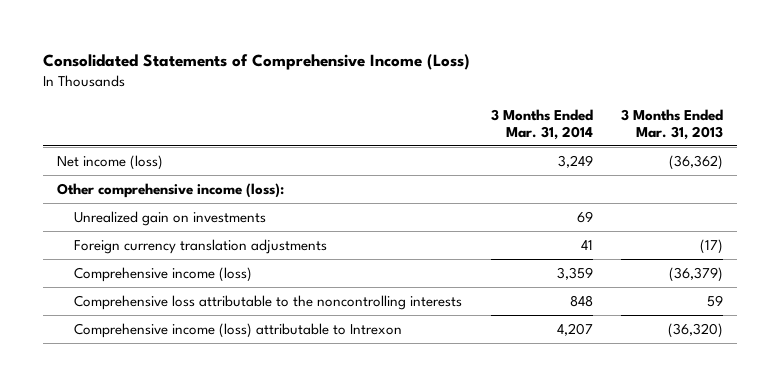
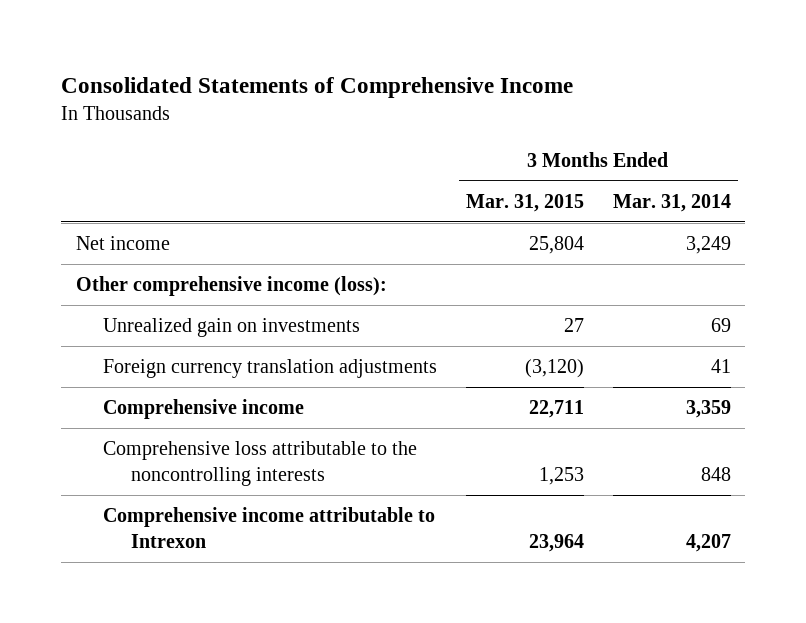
[43,54,471,71] Consolidated Statements of Comprehensive Income (Loss) -> [61,76,574,98] Consolidated Statements of Comprehensive Income
[620,108,723,140] 3 Months Ended Mar. 31, 2013 -> none
none -> [466,193,585,212] Mar. 31, 2015
[57,154,164,170] Net income (loss) -> [75,235,170,250] Net income
[74,266,253,282] Comprehensive income (loss) -> [103,398,305,419] Comprehensive income
[74,322,403,338] Comprehensive income (loss) attributable to Intrexon -> [103,506,436,548] Comprehensive income attributable to Intrexon

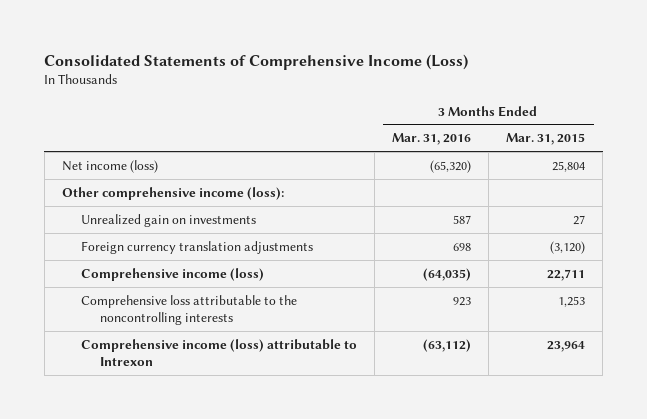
[61,76,574,98] Consolidated Statements of Comprehensive Income -> [44,53,469,70] Consolidated Statements of Comprehensive Income (Loss)
[612,193,731,212] Mar. 31, 2014 -> none
none -> [391,133,471,146] Mar. 31, 2016
[75,235,170,250] Net income -> [61,159,158,173] Net income (loss)
[103,398,305,419] Comprehensive income -> [80,267,264,281] Comprehensive income (loss)
[103,506,436,548] Comprehensive income attributable to Intrexon -> [80,338,357,367] Comprehensive income (loss) attributable to Intrexon

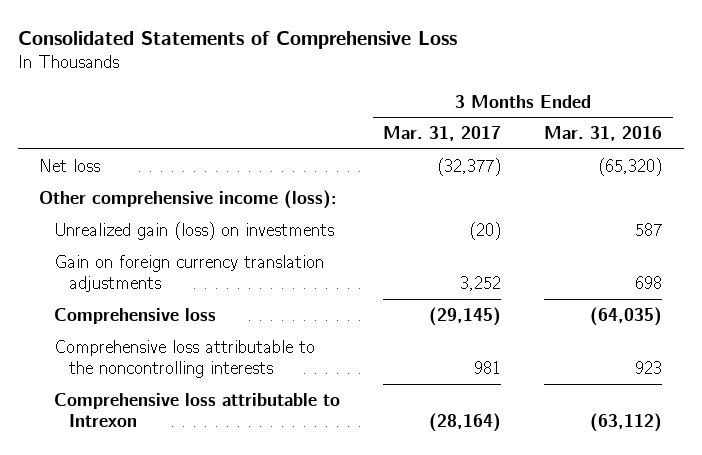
[44,53,469,70] Consolidated Statements of Comprehensive Income (Loss) -> [17,30,457,49] Consolidated Statements of Comprehensive Loss
[505,133,585,146] Mar. 31, 2015 -> none
none -> [383,126,502,142] Mar. 31, 2017
[61,159,158,173] Net income (loss) -> [39,158,101,172] Net loss
[80,213,256,227] Unrealized gain on investments -> [54,221,335,240] Unrealized gain (loss) on investments
[80,240,313,254] Foreign currency translation adjustments -> [54,254,325,292] Gain on foreign currency translation adjustments
[80,267,264,281] Comprehensive income (loss) -> [54,307,217,324] Comprehensive loss
[80,338,357,367] Comprehensive income (loss) attributable to Intrexon -> [54,392,341,427] Comprehensive loss attributable to Intrexon

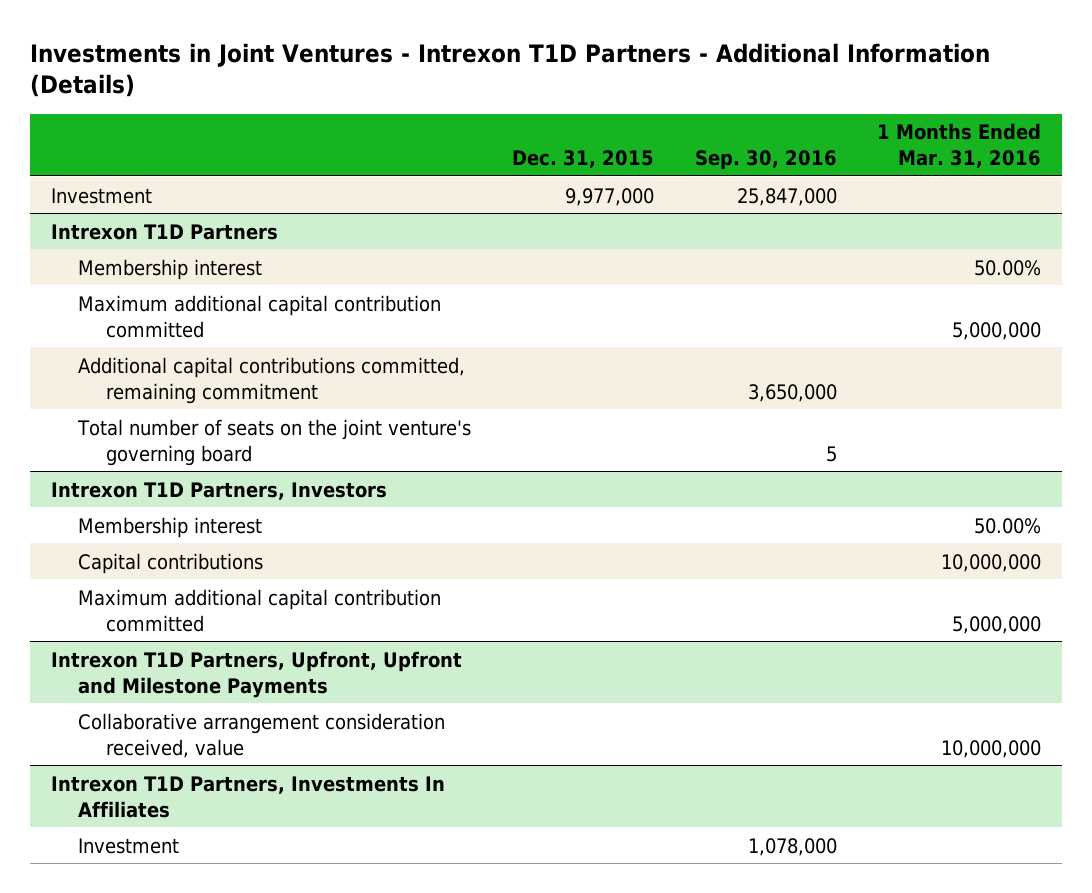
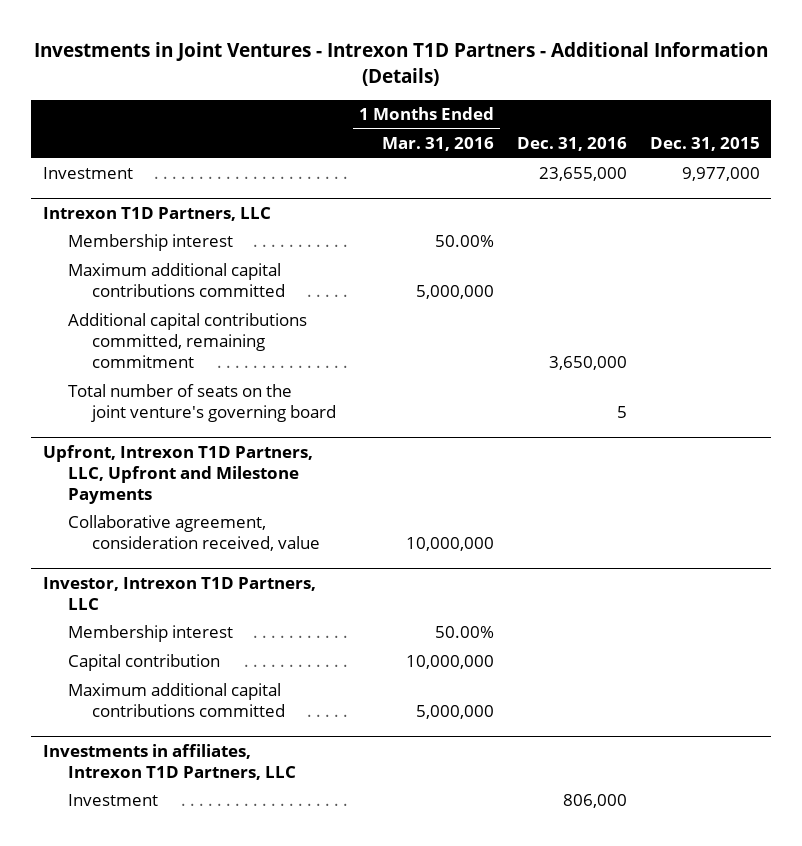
[694,150,837,171] Sep. 30, 2016 -> none
none -> [516,137,627,152] Dec. 31, 2016
[50,223,278,240] Intrexon T1D Partners -> [42,206,271,221] Intrexon T1D Partners, LLC
[78,294,442,338] Maximum additional capital contribution committed -> [67,263,286,298] Maximum additional capital contributions committed
none -> [42,444,313,504] Upfront, Intrexon T1D Partners, LLC, Upfront and Milestone Payments
none -> [67,515,321,552] Collaborative agreement, consideration received, value
[50,481,387,500] Intrexon T1D Partners, Investors -> [42,576,316,610] Investor, Intrexon T1D Partners, LLC
[50,650,462,698] Intrexon T1D Partners, Upfront, Upfront and Milestone Payments -> none
[78,712,446,758] Collaborative arrangement consideration received, value -> none
[78,552,264,574] Capital contributions -> [67,654,220,672] Capital contribution
[78,588,442,632] Maximum additional capital contribution committed -> [67,683,286,718] Maximum additional capital contributions committed
[50,775,445,818] Intrexon T1D Partners, Investments In Affiliates -> [42,743,296,780] Investments in affiliates, Intrexon T1D Partners, LLC

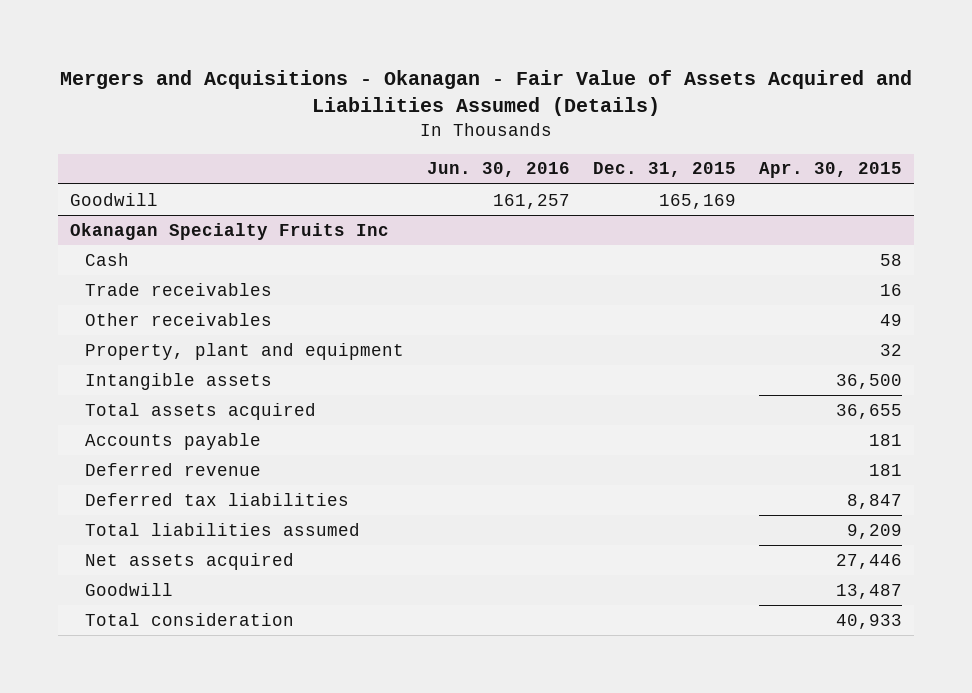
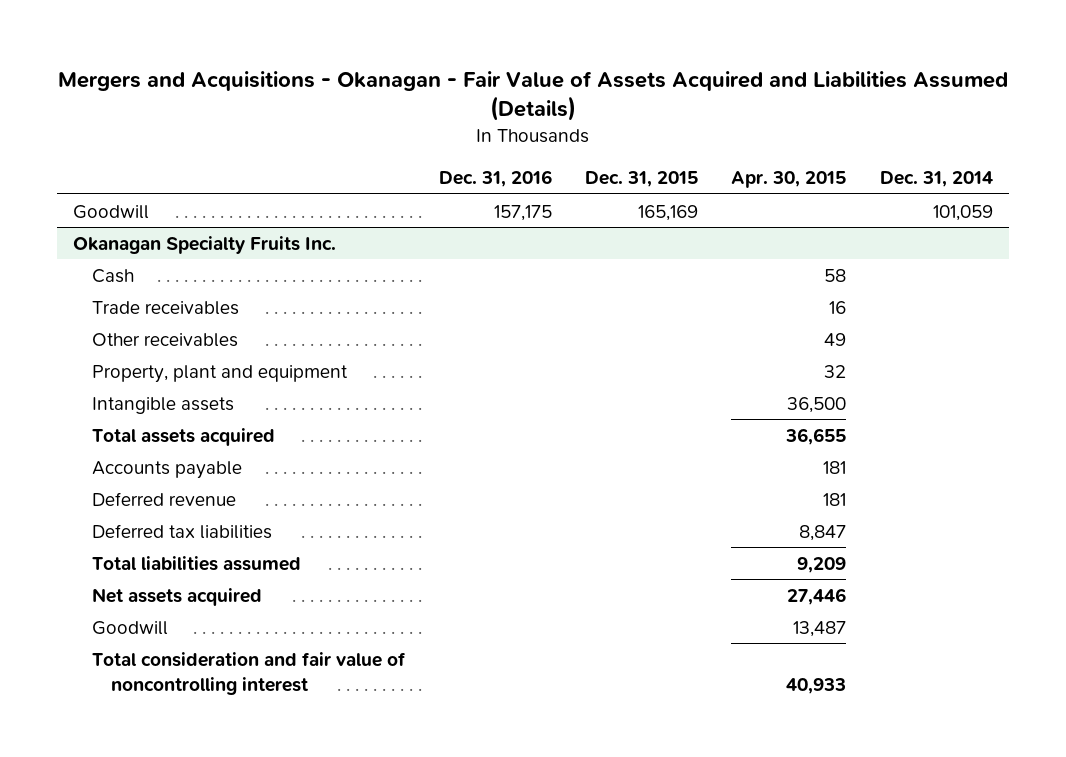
[427,162,571,178] Jun. 30, 2016 -> none
none -> [438,170,552,188] Dec. 31, 2016
none -> [879,171,993,188] Dec. 31, 2014
[69,222,389,240] Okanagan Specialty Fruits Inc -> [73,235,337,254] Okanagan Specialty Fruits Inc.
[85,612,295,626] Total consideration -> [92,651,407,695] Total consideration and fair value of noncontrolling interest

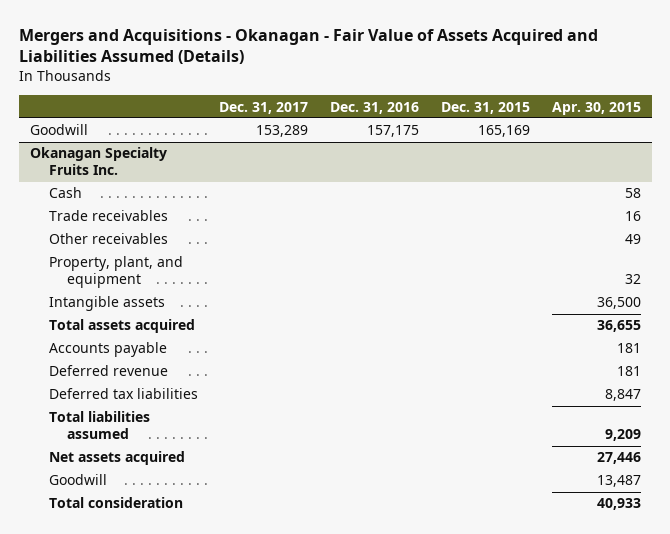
[879,171,993,188] Dec. 31, 2014 -> none
none -> [219,101,309,114] Dec. 31, 2017
[92,364,349,383] Property, plant and equipment -> [48,256,183,289] Property, plant, and equipment
[92,651,407,695] Total consideration and fair value of noncontrolling interest -> [48,497,183,509] Total consideration

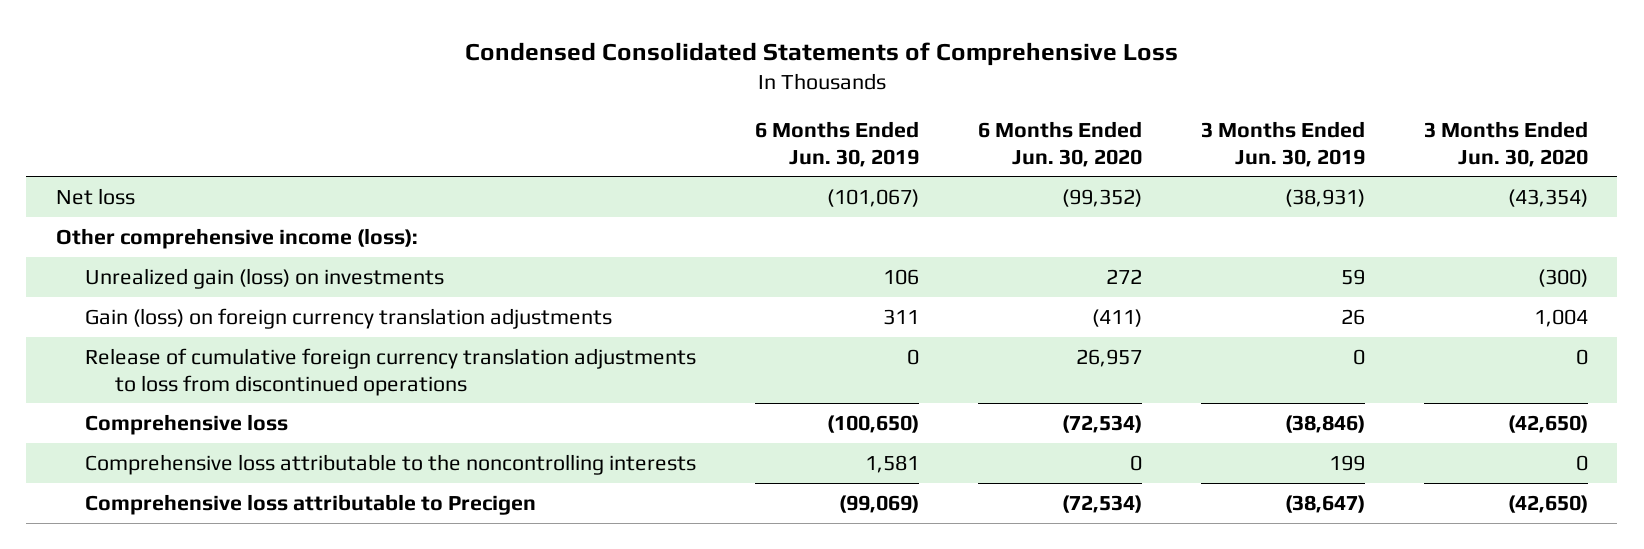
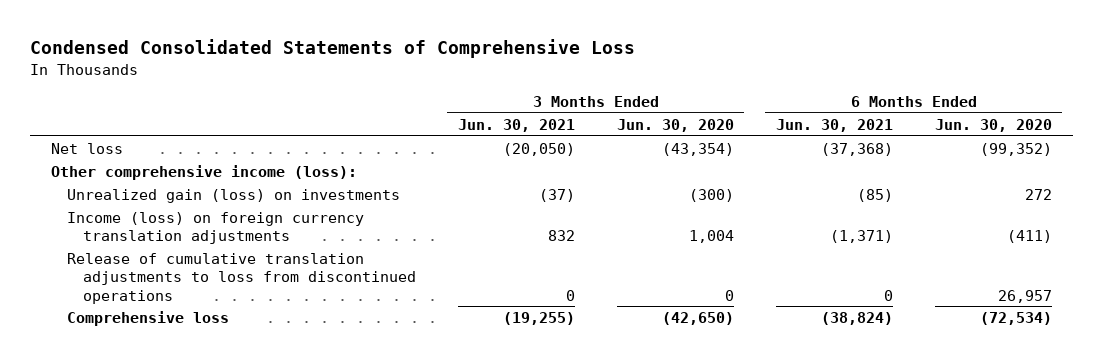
[755,120,920,167] 6 Months Ended Jun. 30, 2019 -> none
[1200,120,1365,167] 3 Months Ended Jun. 30, 2019 -> none
none -> [457,118,575,132] Jun. 30, 2021
none -> [775,118,893,132] Jun. 30, 2021
[85,307,613,329] Gain (loss) on foreign currency translation adjustments -> [67,212,365,245] Income (loss) on foreign currency translation adjustments
[85,347,697,396] Release of cumulative foreign currency translation adjustments to loss from discontinued operations -> [67,253,417,304] Release of cumulative translation adjustments to loss from discontinued operations
[85,453,697,475] Comprehensive loss attributable to the noncontrolling interests -> none
[85,493,537,515] Comprehensive loss attributable to Precigen -> none

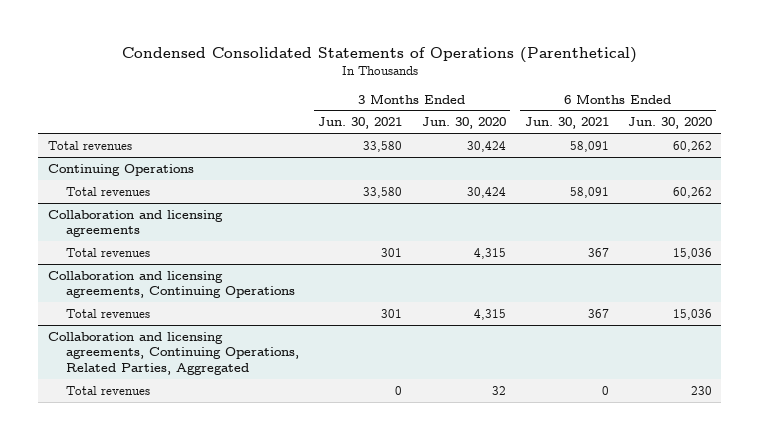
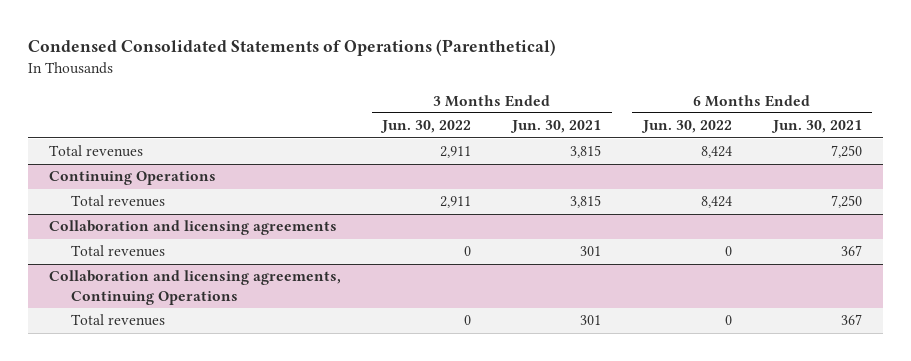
[421,117,506,130] Jun. 30, 2020 -> none
[627,117,712,130] Jun. 30, 2020 -> none
none -> [380,120,472,134] Jun. 30, 2022
none -> [640,120,732,134] Jun. 30, 2022
[363,140,403,152] 33,580 -> [570,145,602,159] 3,815
[569,140,609,152] 58,091 -> [831,145,863,159] 7,250
[363,186,403,198] 33,580 -> [570,195,602,209] 3,815
[569,186,609,198] 58,091 -> [831,195,863,209] 7,250
[47,331,300,375] Collaboration and licensing agreements, Continuing Operations, Related Parties, Aggregated -> none
[66,385,151,395] Total revenues -> none

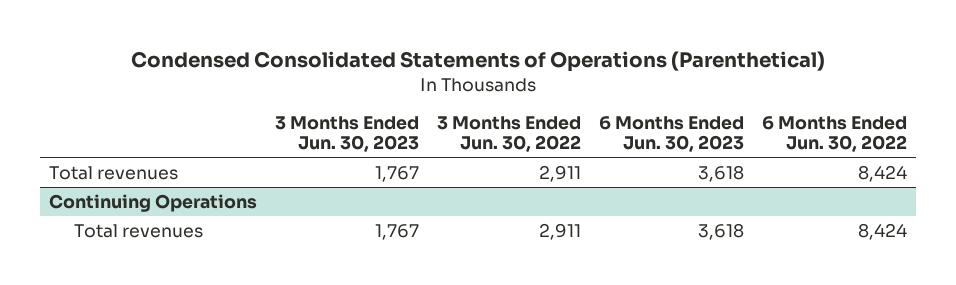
[510,120,602,134] Jun. 30, 2021 -> none
[771,120,863,134] Jun. 30, 2021 -> none
none -> [274,115,419,153] 3 Months Ended Jun. 30, 2023
none -> [598,115,744,153] 6 Months Ended Jun. 30, 2023
[48,220,337,236] Collaboration and licensing agreements -> none
[70,245,165,258] Total revenues -> none
[48,270,341,305] Collaboration and licensing agreements, Continuing Operations -> none
[70,314,165,327] Total revenues -> none

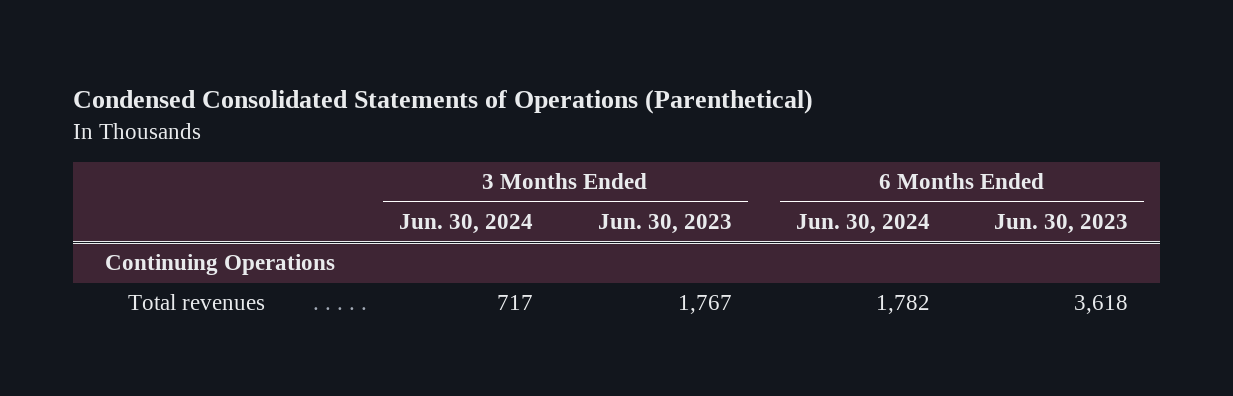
[436,115,581,153] 3 Months Ended Jun. 30, 2022 -> none
[761,115,907,153] 6 Months Ended Jun. 30, 2022 -> none
none -> [399,214,534,235] Jun. 30, 2024
none -> [795,214,930,235] Jun. 30, 2024
[49,165,179,180] Total revenues -> none

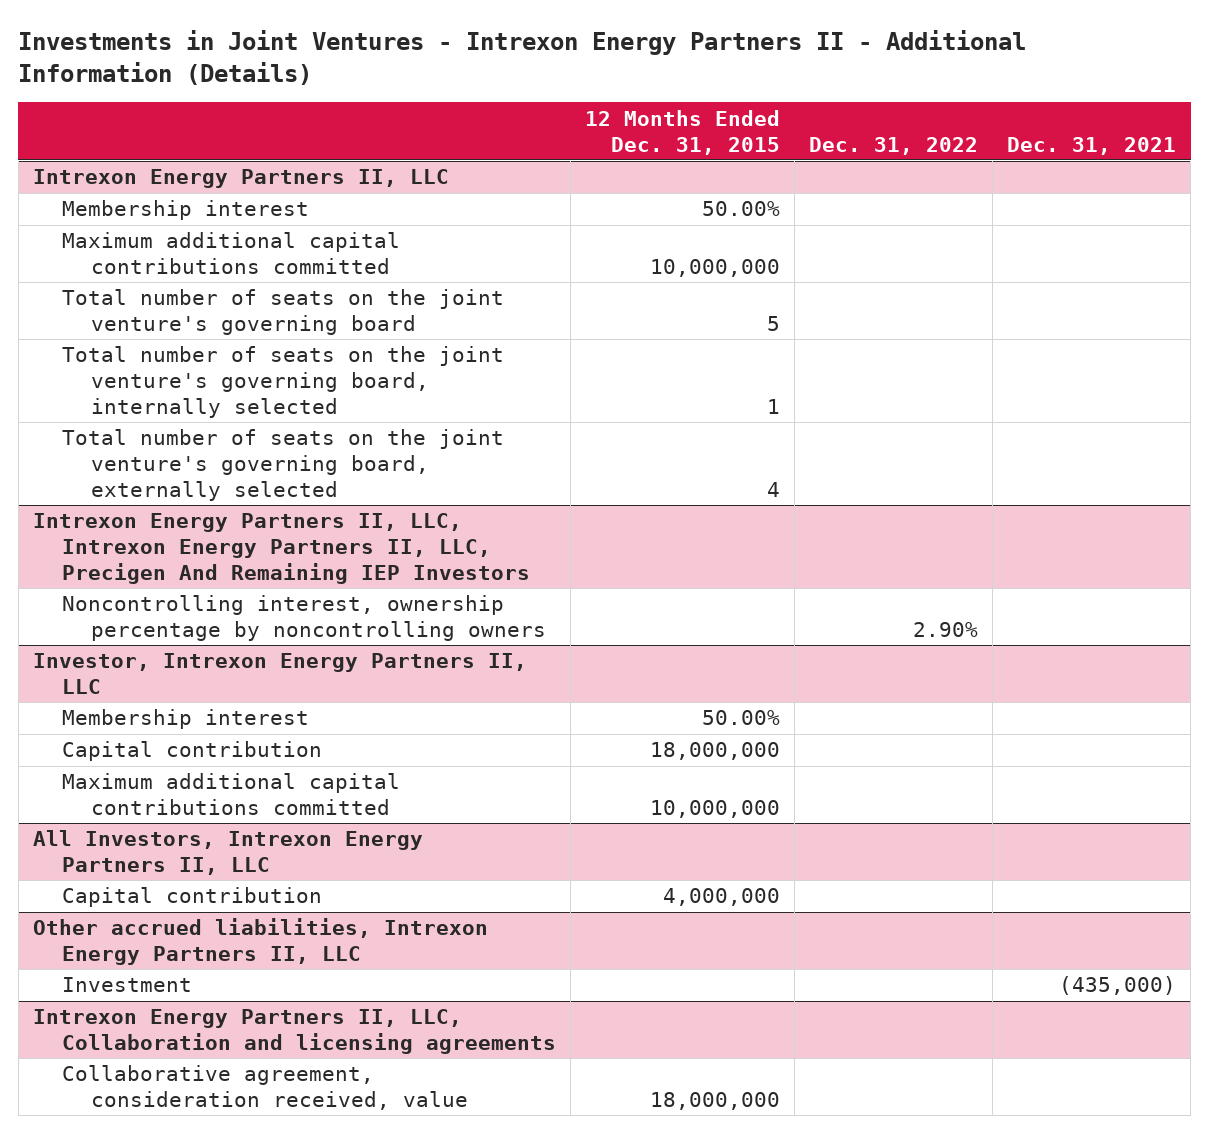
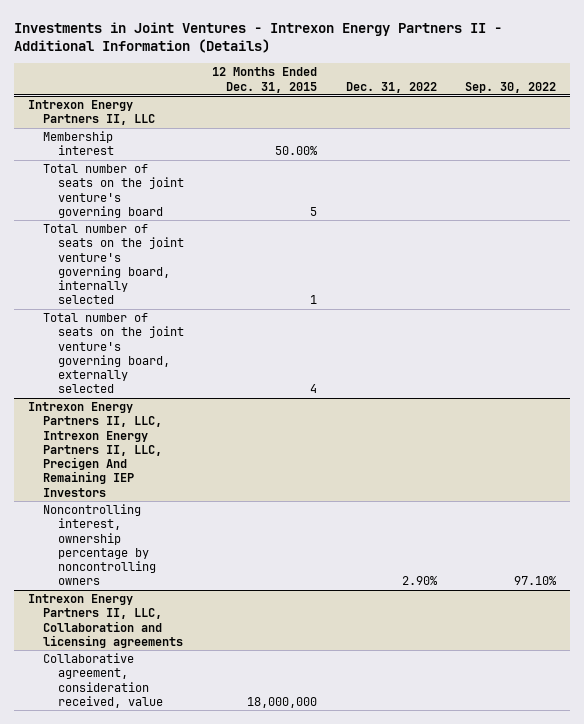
[1007,136,1177,155] Dec. 31, 2021 -> none
none -> [465,81,557,93] Sep. 30, 2022
[61,232,400,275] Maximum additional capital contributions committed -> none
[32,653,527,695] Investor, Intrexon Energy Partners II, LLC -> none
[61,709,309,730] Membership interest -> none
[61,741,322,762] Capital contribution -> none
[61,773,400,816] Maximum additional capital contributions committed -> none
[32,830,423,876] All Investors, Intrexon Energy Partners II, LLC -> none
[61,887,322,908] Capital contribution -> none
[32,918,488,966] Other accrued liabilities, Intrexon Energy Partners II, LLC -> none
[61,977,192,993] Investment -> none

